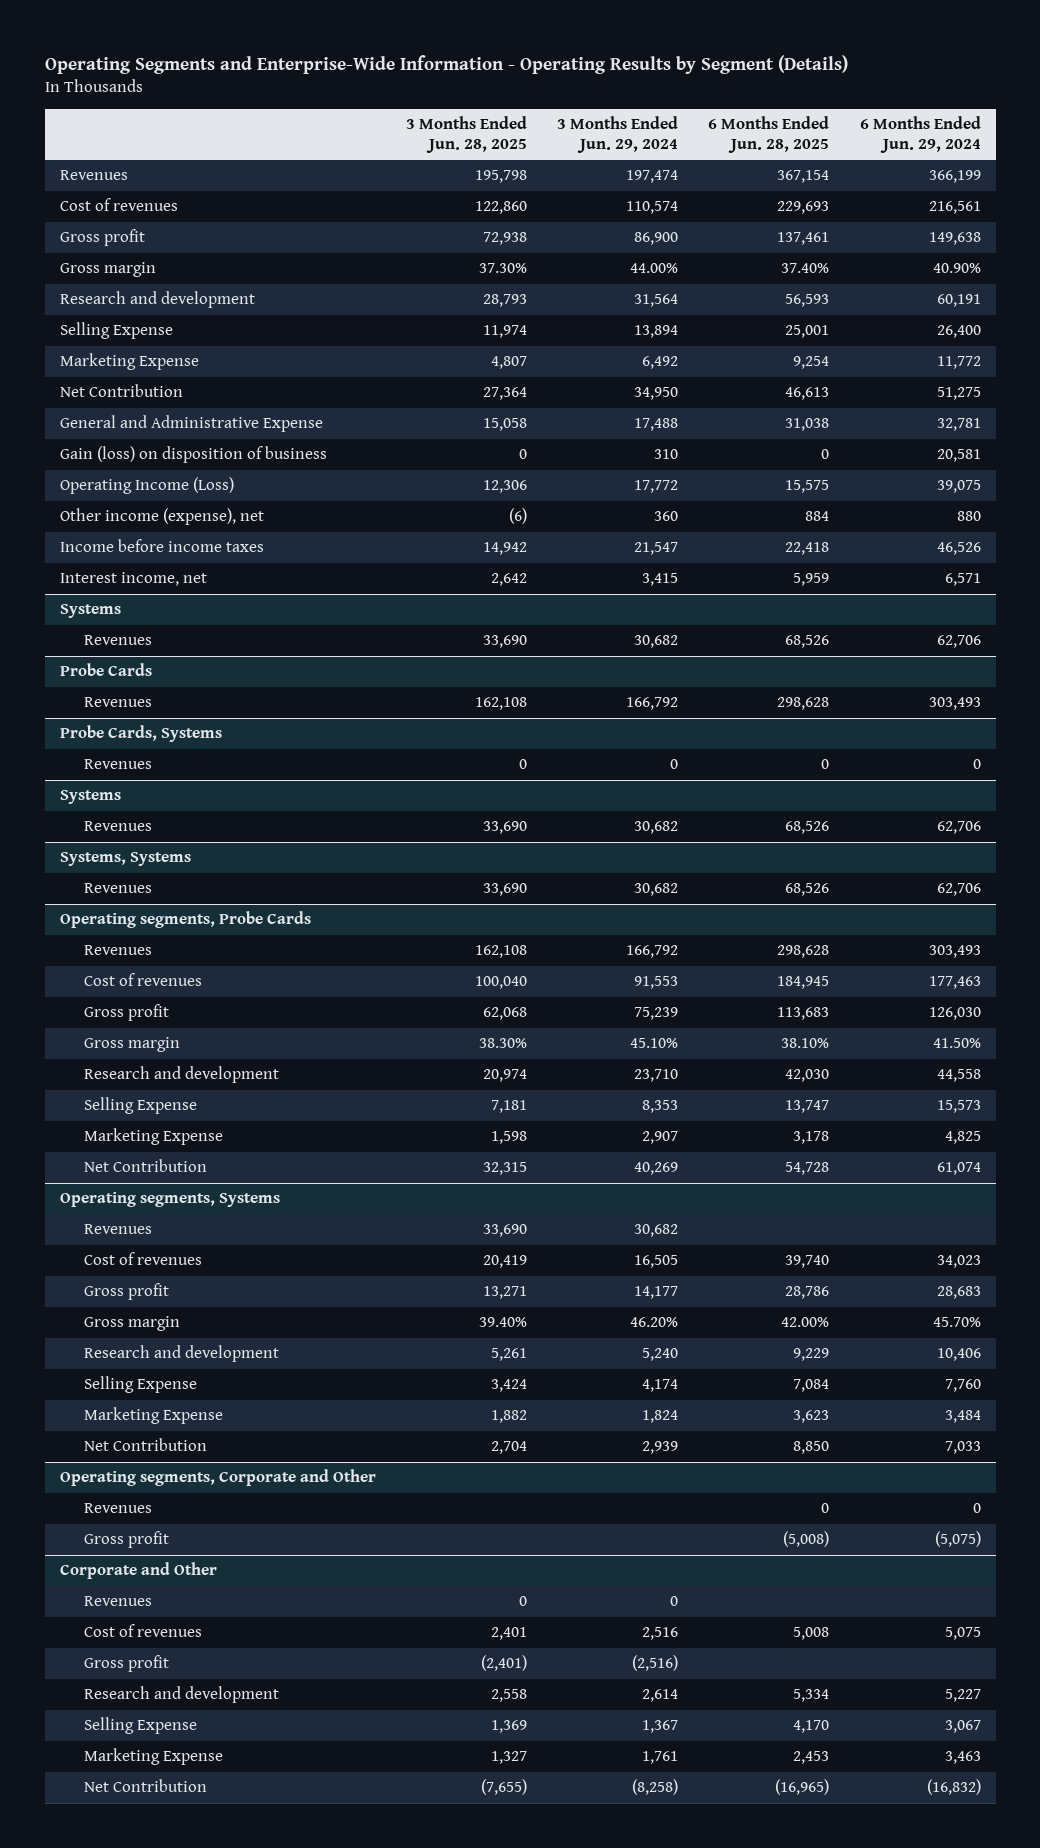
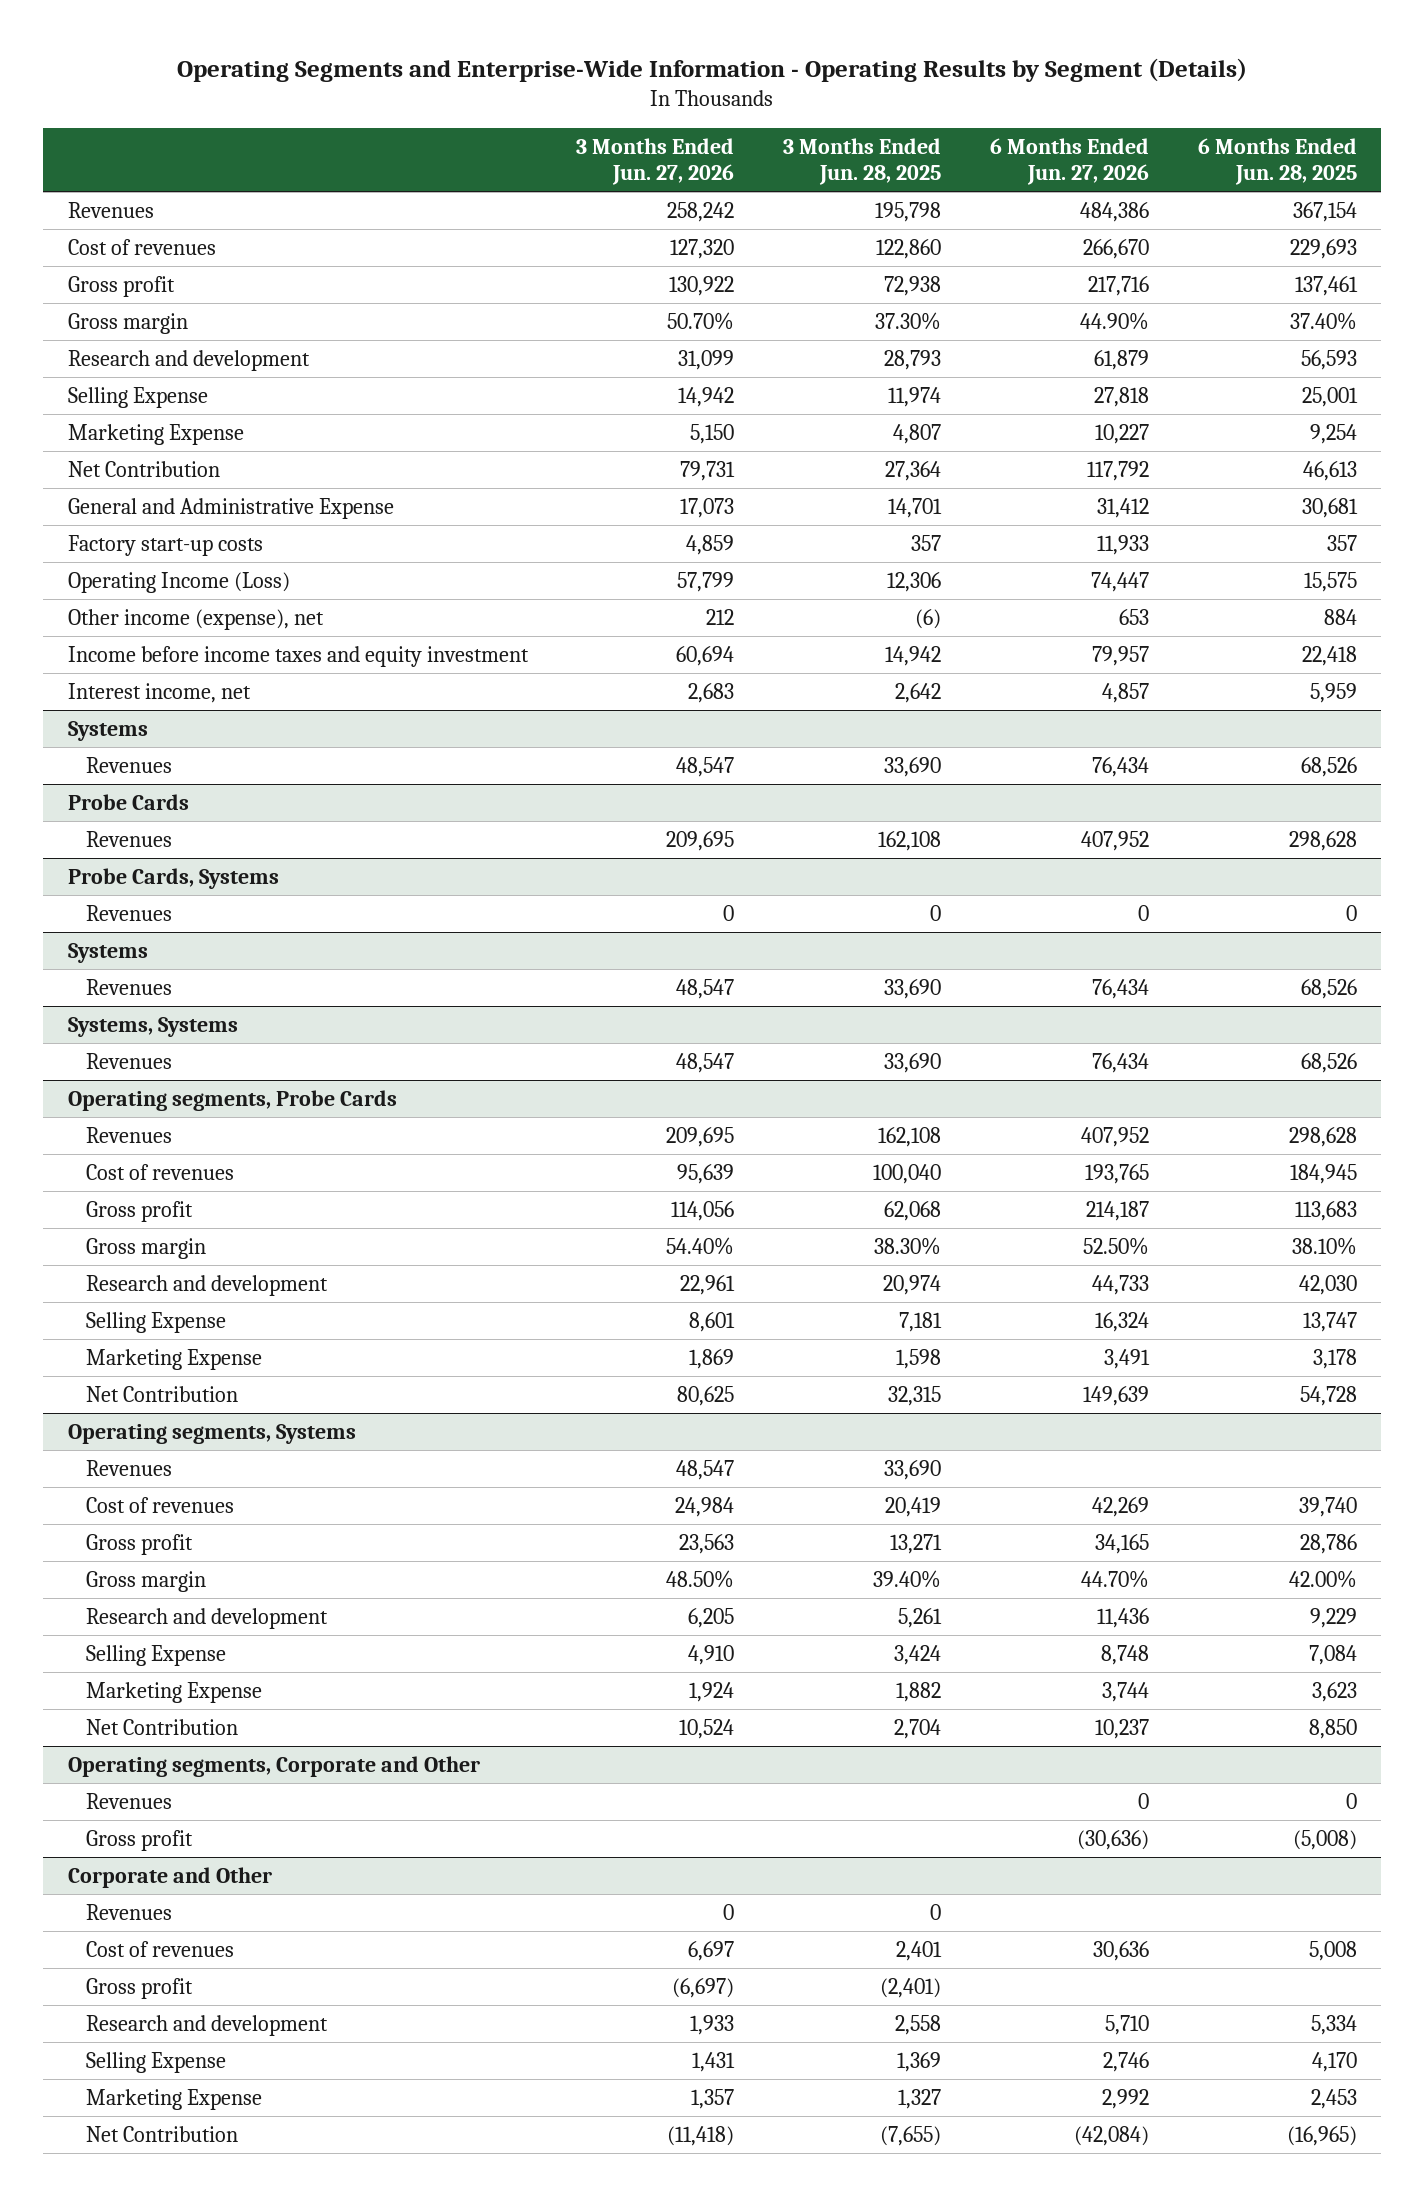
[557,116,679,154] 3 Months Ended Jun. 29, 2024 -> none
[859,116,981,154] 6 Months Ended Jun. 29, 2024 -> none
none -> [576,138,735,186] 3 Months Ended Jun. 27, 2026
none -> [990,138,1150,186] 6 Months Ended Jun. 27, 2026
[59,446,327,464] Gain (loss) on disposition of business -> none
[482,418,527,432] 15,058 -> [888,497,943,518] 14,701
[785,418,830,432] 31,038 -> [1301,497,1358,518] 30,681
none -> [67,534,263,556] Factory start-up costs
[59,539,264,553] Income before income taxes -> [67,645,529,667] Income before income taxes and equity investment

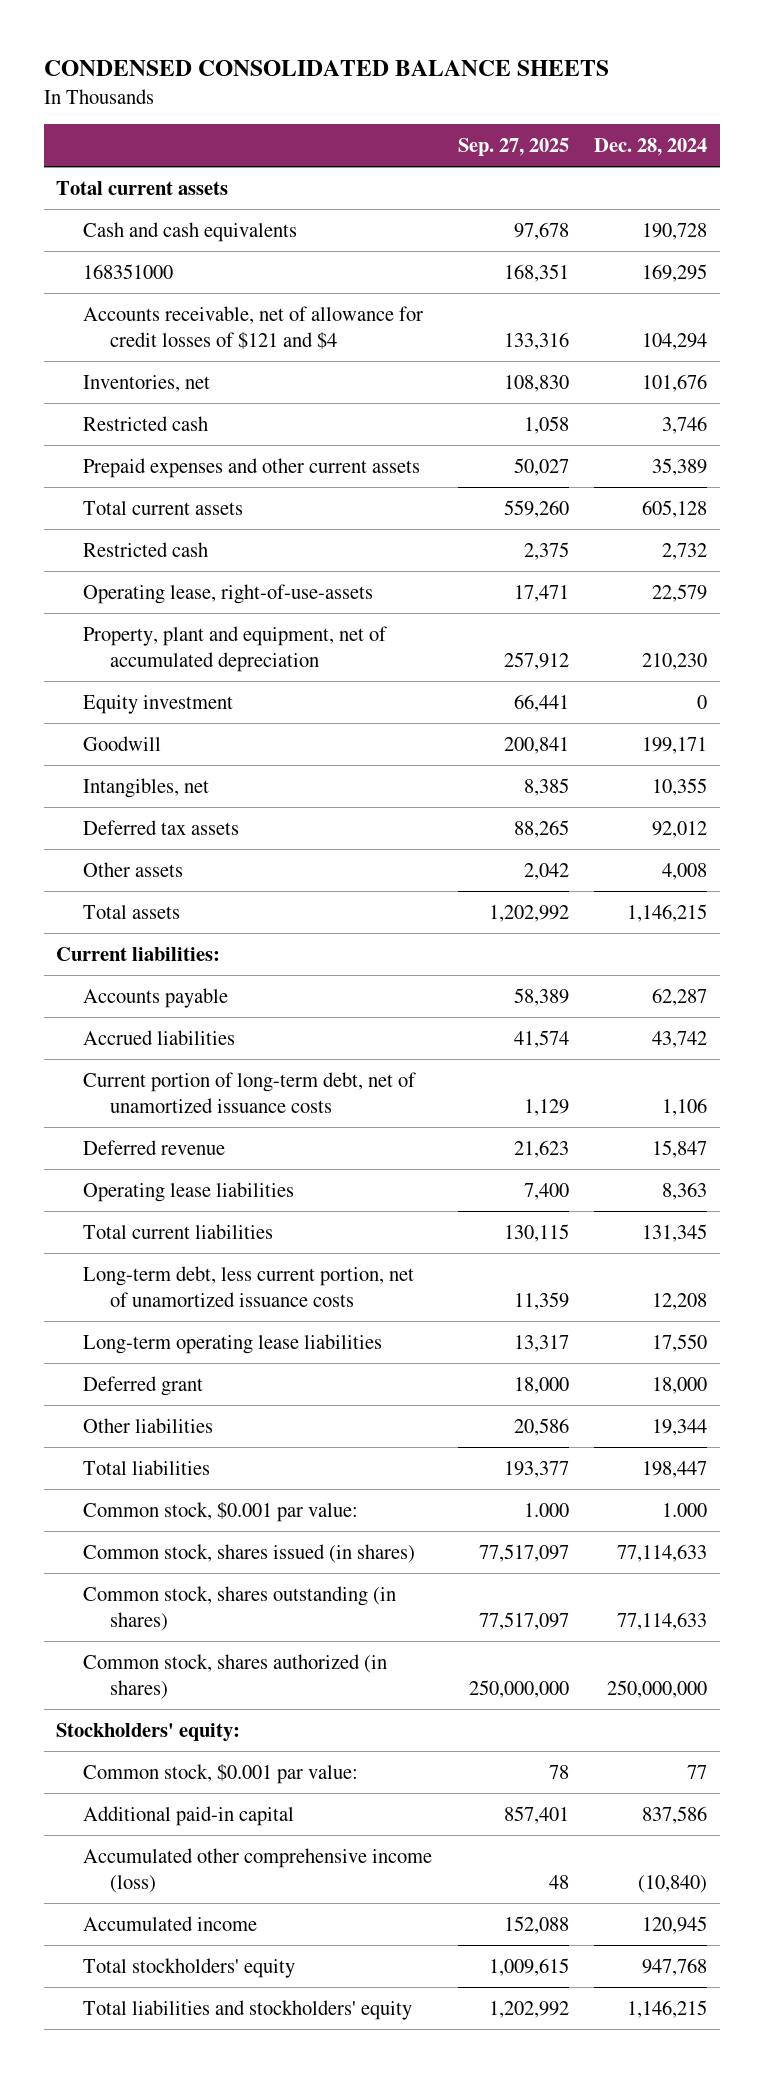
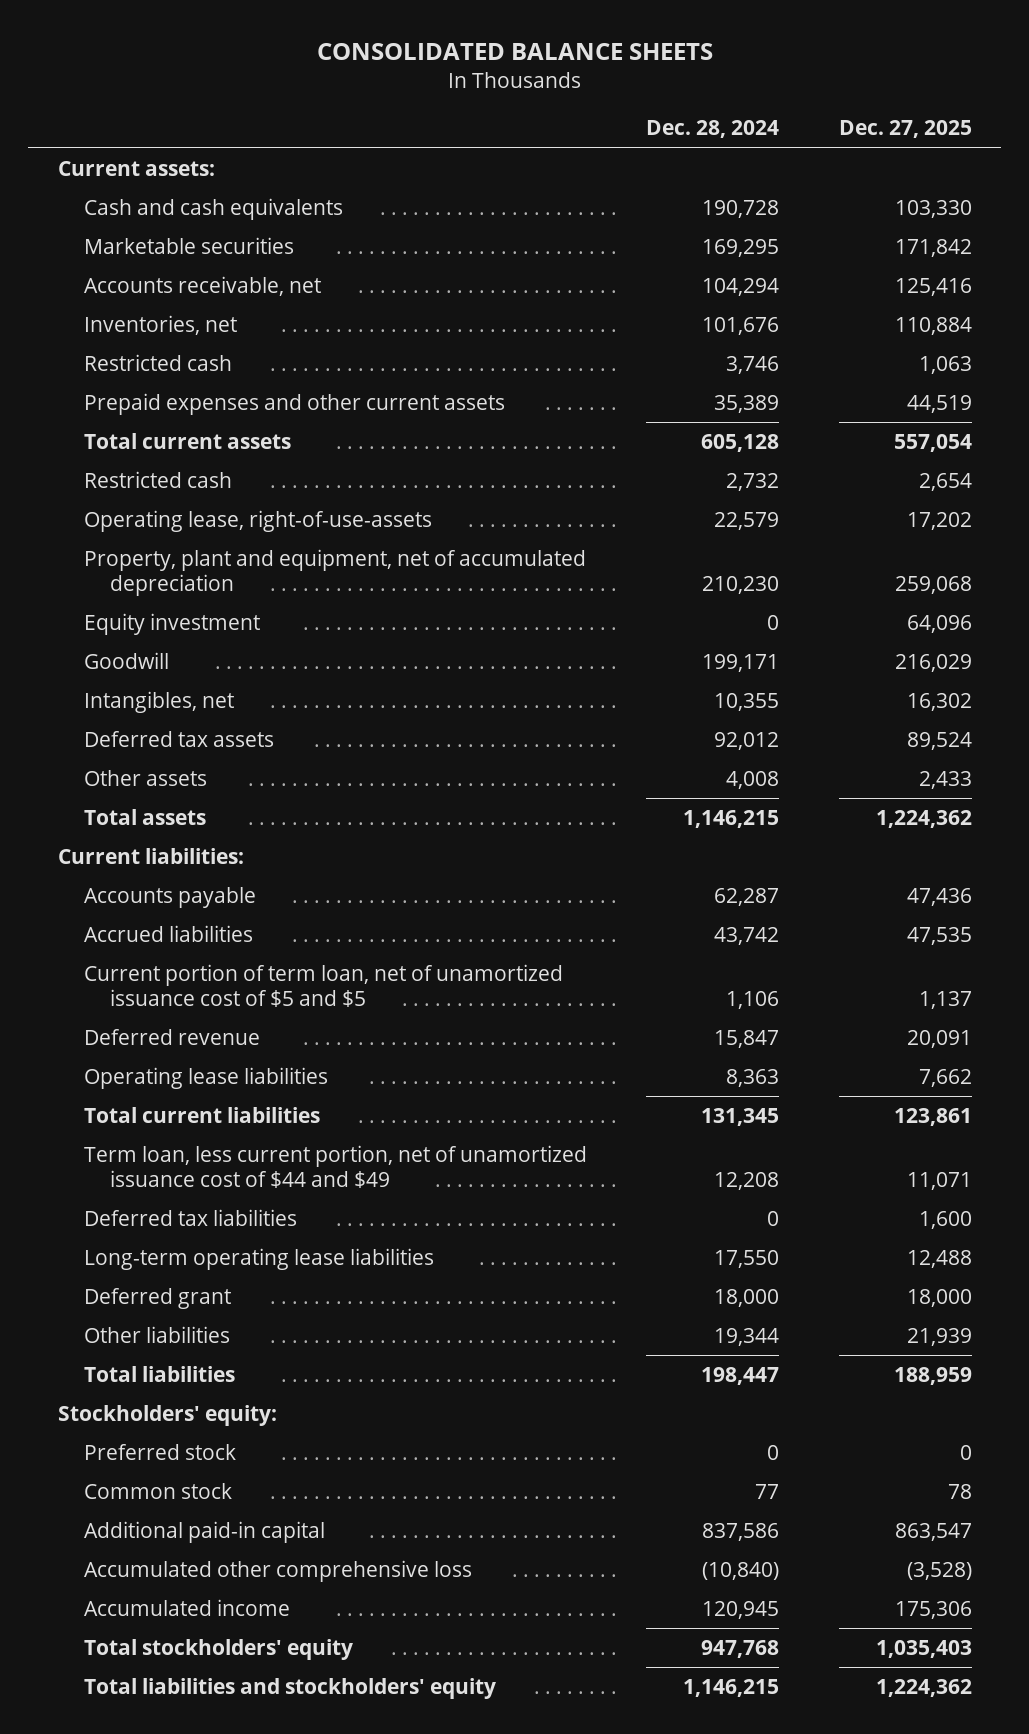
[43,59,609,76] CONDENSED CONSOLIDATED BALANCE SHEETS -> [316,42,713,60] CONSOLIDATED BALANCE SHEETS
[457,137,569,156] Sep. 27, 2025 -> none
none -> [838,120,972,139] Dec. 27, 2025
[56,180,229,195] Total current assets -> [57,160,215,176] Current assets:
[83,263,174,279] 168351000 -> [84,236,295,254] Marketable securities
[83,305,424,349] Accounts receivable, net of allowance for credit losses of $121 and $4 -> [84,275,322,296] Accounts receivable, net
[83,1071,417,1113] Current portion of long-term debt, net of unamortized issuance costs -> [84,963,564,1007] Current portion of term loan, net of unamortized issuance cost of $5 and $5
[83,1265,415,1307] Long-term debt, less current portion, net of unamortized issuance costs -> [84,1144,588,1188] Term loan, less current portion, net of unamortized issuance cost of $44 and $49
none -> [84,1208,298,1226] Deferred tax liabilities
[83,1501,359,1522] Common stock, $0.001 par value: -> none
[83,1543,416,1563] Common stock, shares issued (in shares) -> none
[83,1585,397,1631] Common stock, shares outstanding (in shares) -> none
[83,1653,388,1699] Common stock, shares authorized (in shares) -> none
none -> [84,1443,237,1460] Preferred stock
[83,1763,359,1784] Common stock, $0.001 par value: -> [84,1482,233,1499] Common stock
[83,1847,433,1893] Accumulated other comprehensive income (loss) -> [84,1559,473,1582] Accumulated other comprehensive loss

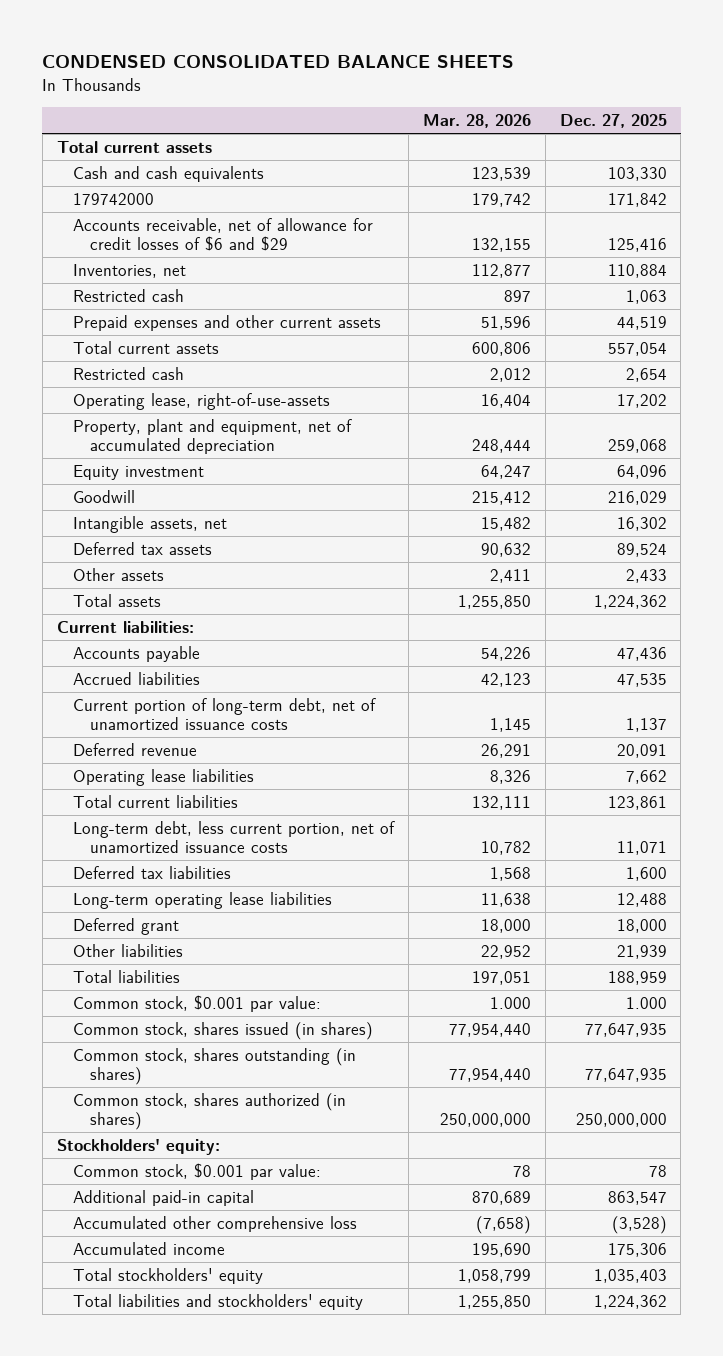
[316,42,713,60] CONSOLIDATED BALANCE SHEETS -> [42,55,515,69] CONDENSED CONSOLIDATED BALANCE SHEETS
[646,120,780,139] Dec. 28, 2024 -> none
none -> [422,114,531,129] Mar. 28, 2026
[57,160,215,176] Current assets: -> [56,140,212,153] Total current assets
[84,236,295,254] Marketable securities -> [73,192,155,205] 179742000
[84,275,322,296] Accounts receivable, net -> [73,217,374,251] Accounts receivable, net of allowance for credit losses of $6 and $29
[84,690,235,713] Intangibles, net -> [73,515,228,533] Intangible assets, net
[84,963,564,1007] Current portion of term loan, net of unamortized issuance cost of $5 and $5 -> [73,697,377,730] Current portion of long-term debt, net of unamortized issuance costs
[84,1144,588,1188] Term loan, less current portion, net of unamortized issuance cost of $44 and $49 -> [73,820,396,853] Long-term debt, less current portion, net of unamortized issuance costs
none -> [73,994,322,1012] Common stock, $0.001 par value:
none -> [73,1021,374,1040] Common stock, shares issued (in shares)
none -> [73,1047,357,1085] Common stock, shares outstanding (in shares)
none -> [73,1092,347,1130] Common stock, shares authorized (in shares)
[84,1443,237,1460] Preferred stock -> none
[84,1482,233,1499] Common stock -> [73,1162,322,1180] Common stock, $0.001 par value:

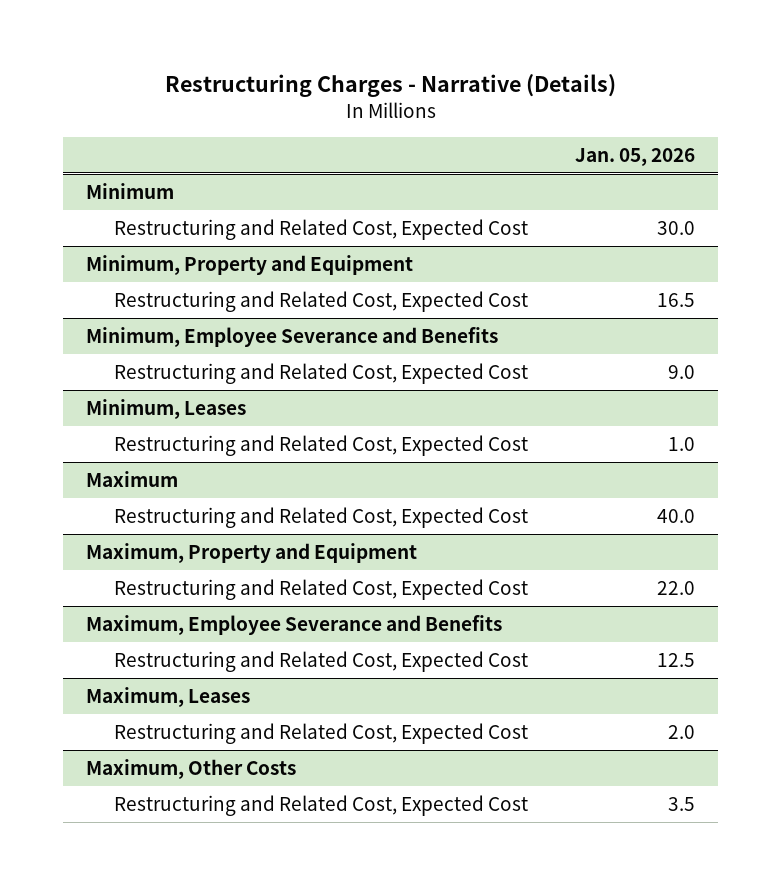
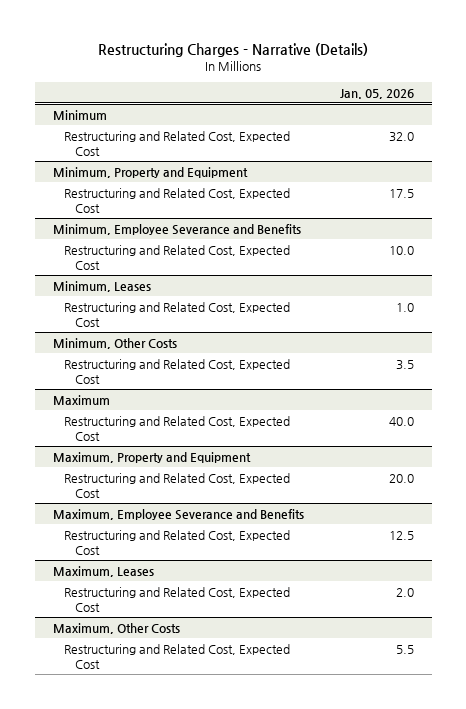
[656,221,695,236] 30.0 -> [388,131,414,142] 32.0
[656,293,695,308] 16.5 -> [388,188,414,198] 17.5
[667,365,695,380] 9.0 -> [388,245,414,255] 10.0
none -> [52,337,177,349] Minimum, Other Costs
none -> [64,358,291,384] Restructuring and Related Cost, Expected Cost
[656,581,695,596] 22.0 -> [388,473,414,483] 20.0
[667,797,695,812] 3.5 -> [395,644,414,654] 5.5

